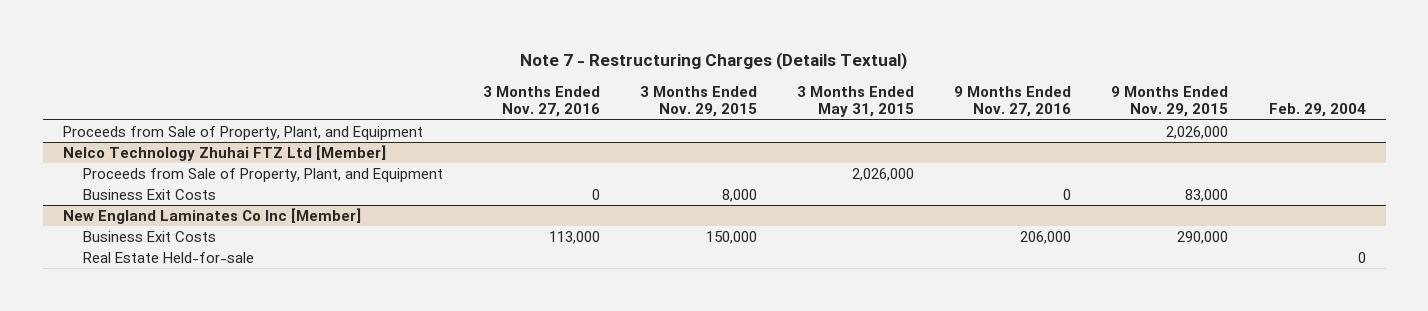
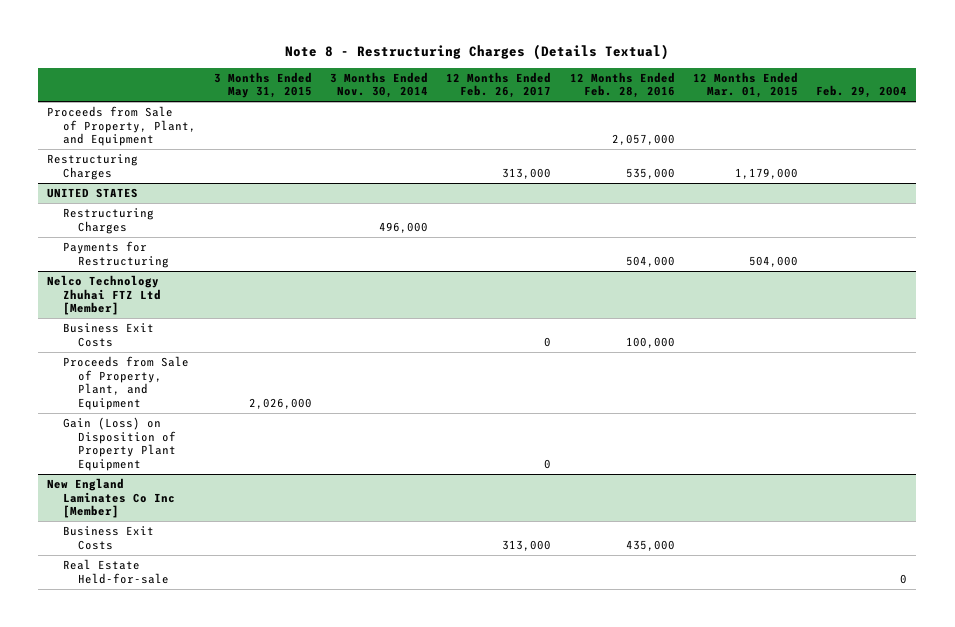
[520,51,908,70] Note 7 - Restructuring Charges (Details Textual) -> [285,44,670,61] Note 8 - Restructuring Charges (Details Textual)
[482,85,600,118] 3 Months Ended Nov. 27, 2016 -> none
[640,85,758,118] 3 Months Ended Nov. 29, 2015 -> none
[954,85,1072,118] 9 Months Ended Nov. 27, 2016 -> none
[1111,85,1229,118] 9 Months Ended Nov. 29, 2015 -> none
none -> [330,71,429,99] 3 Months Ended Nov. 30, 2014
none -> [446,71,552,99] 12 Months Ended Feb. 26, 2017
none -> [569,71,675,99] 12 Months Ended Feb. 28, 2016
none -> [693,71,799,99] 12 Months Ended Mar. 01, 2015
none -> [47,154,139,180] Restructuring Charges
none -> [47,188,139,199] UNITED STATES
none -> [62,208,154,234] Restructuring Charges
none -> [62,241,169,268] Payments for Restructuring
[82,167,443,182] Proceeds from Sale of Property, Plant, and Equipment -> [62,356,189,410] Proceeds from Sale of Property, Plant, and Equipment
none -> [62,417,176,471] Gain (Loss) on Disposition of Property Plant Equipment

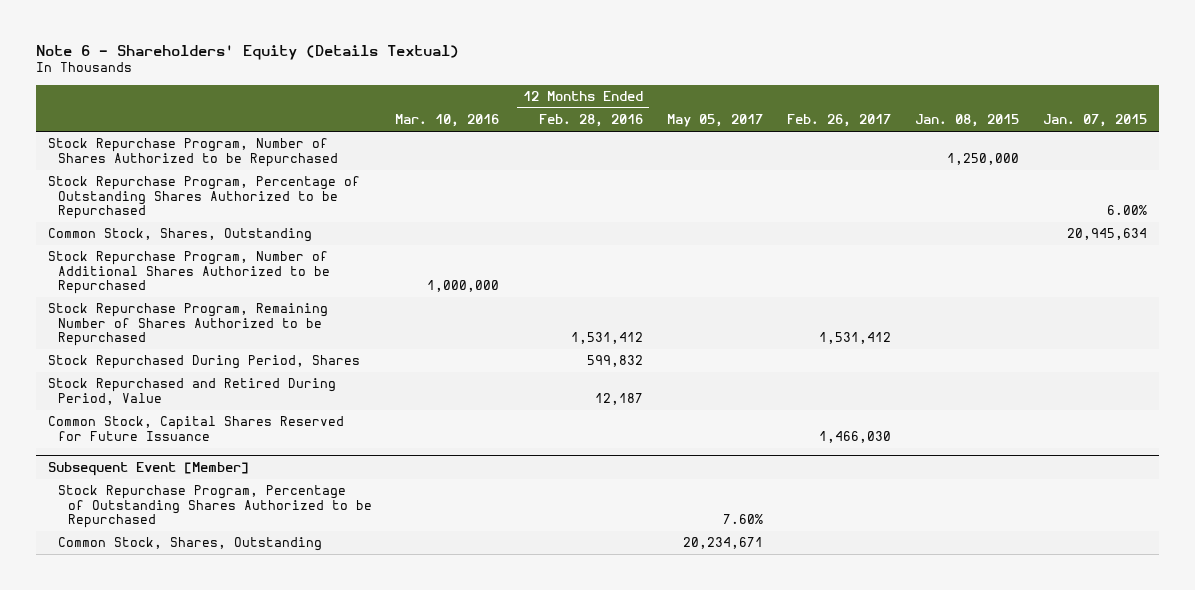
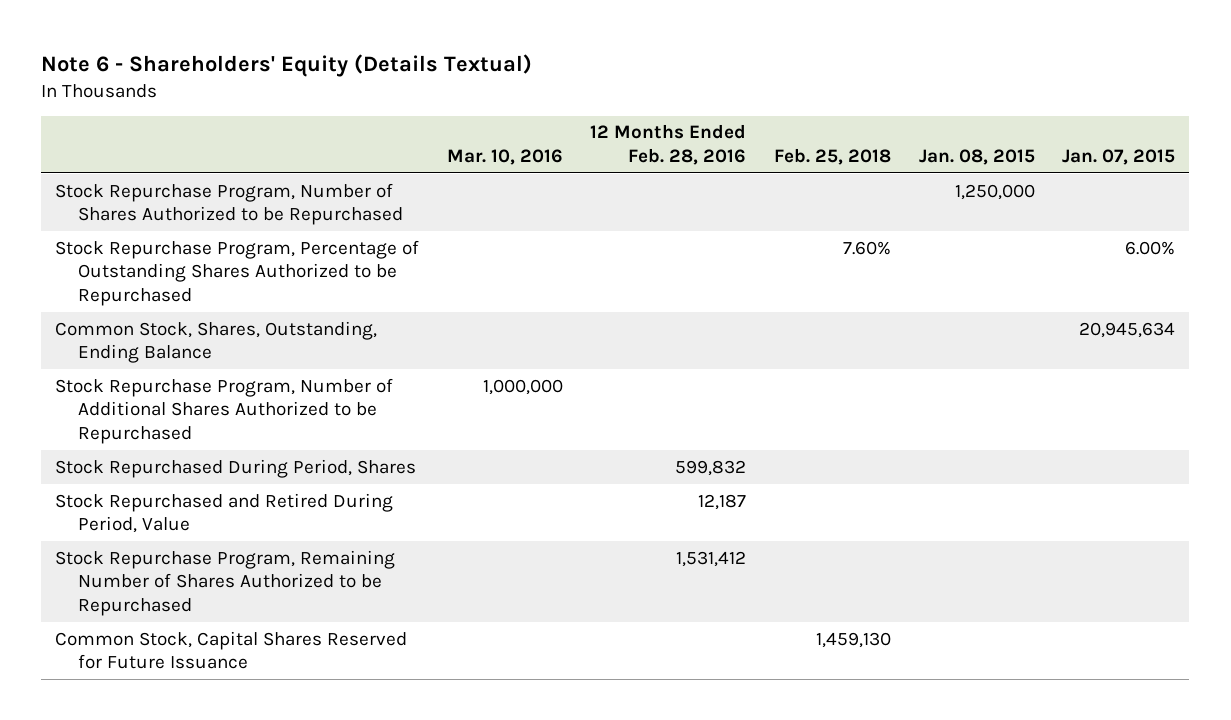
[667,114,764,128] May 05, 2017 -> none
[787,114,892,128] Feb. 26, 2017 -> none
none -> [774,147,892,165] Feb. 25, 2018
[48,228,313,243] Common Stock, Shares, Outstanding -> [55,320,378,364] Common Stock, Shares, Outstanding, Ending Balance
[48,303,329,347] Stock Repurchase Program, Remaining Number of Shares Authorized to be Repurchased -> [55,549,396,616] Stock Repurchase Program, Remaining Number of Shares Authorized to be Repurchased
[48,461,250,476] Subsequent Event [Member] -> none
[57,485,372,529] Stock Repurchase Program, Percentage of Outstanding Shares Authorized to be Repurchased -> none
[57,537,322,552] Common Stock, Shares, Outstanding -> none

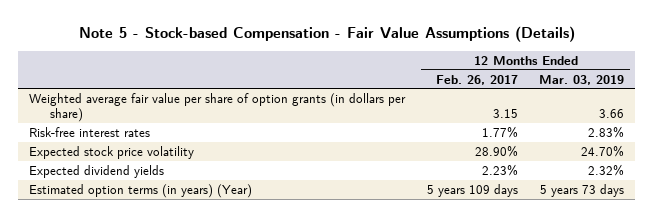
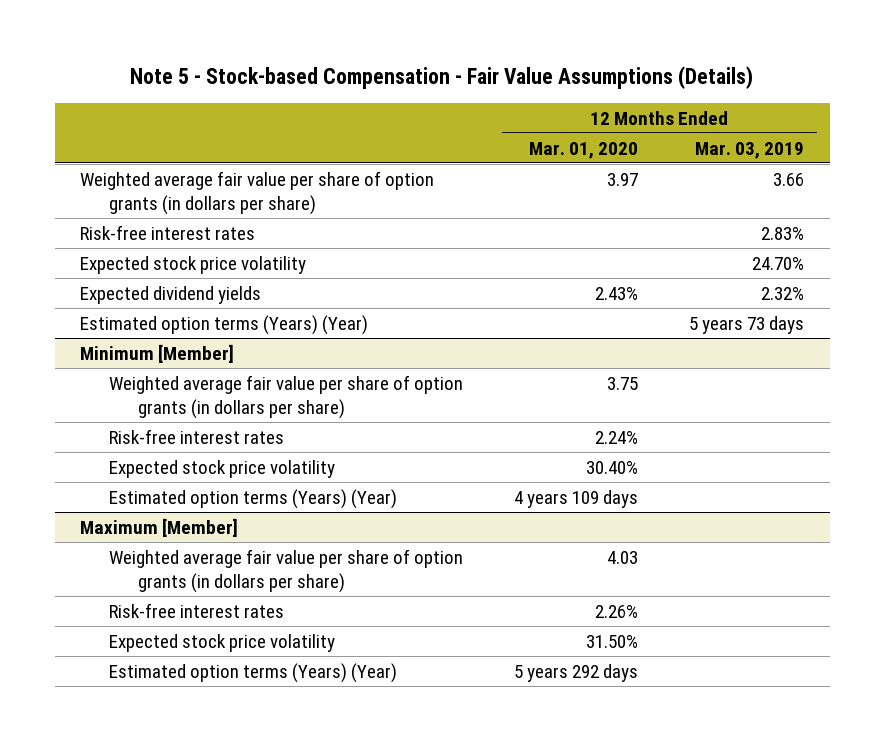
[435,74,518,85] Feb. 26, 2017 -> none
none -> [529,141,639,159] Mar. 01, 2020
[28,183,252,198] Estimated option terms (in years) (Year) -> [80,314,369,335] Estimated option terms (Years) (Year)
none -> [80,343,235,363] Minimum [Member]
none -> [109,374,464,419] Weighted average fair value per share of option grants (in dollars per share)
none -> [109,428,285,444] Risk-free interest rates
none -> [109,459,336,478] Expected stock price volatility
none -> [109,488,398,509] Estimated option terms (Years) (Year)
none -> [80,517,239,537] Maximum [Member]
none -> [109,548,464,593] Weighted average fair value per share of option grants (in dollars per share)
none -> [109,602,285,618] Risk-free interest rates
none -> [109,633,336,652] Expected stock price volatility
none -> [109,662,398,683] Estimated option terms (Years) (Year)

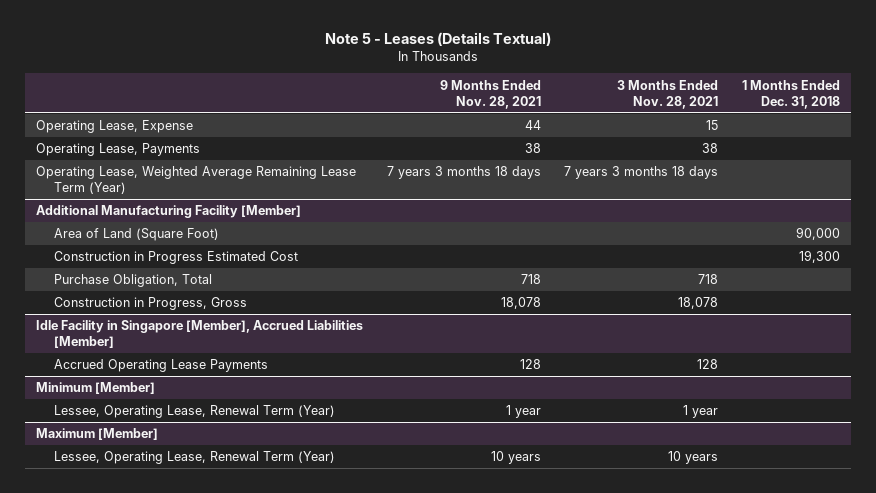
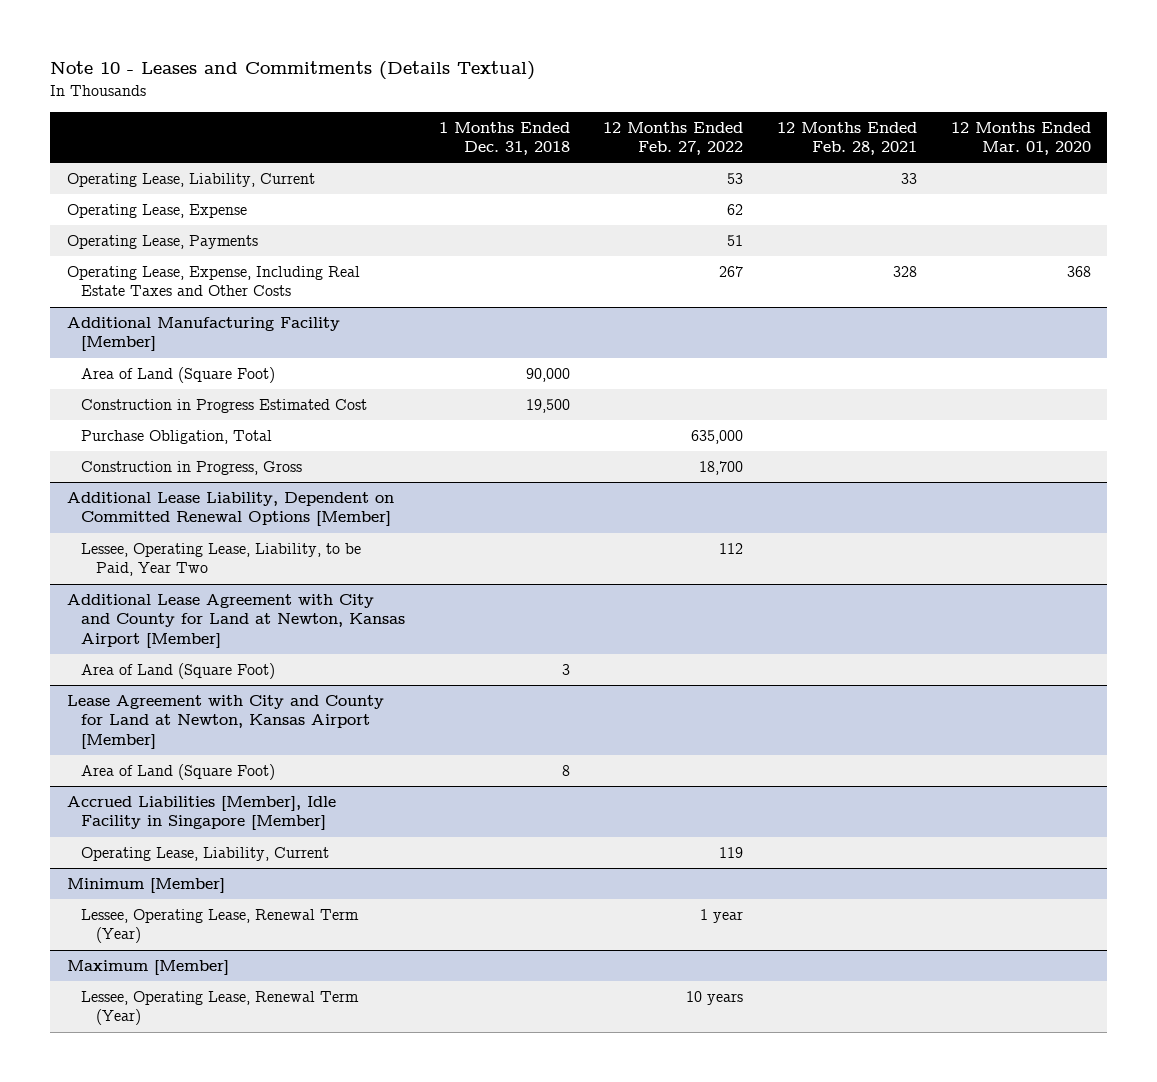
[324,31,551,46] Note 5 - Leases (Details Textual) -> [49,61,535,81] Note 10 - Leases and Commitments (Details Textual)
[439,79,541,109] 9 Months Ended Nov. 28, 2021 -> none
[617,79,719,109] 3 Months Ended Nov. 28, 2021 -> none
none -> [603,121,744,156] 12 Months Ended Feb. 27, 2022
none -> [777,121,918,156] 12 Months Ended Feb. 28, 2021
none -> [950,121,1091,156] 12 Months Ended Mar. 01, 2020
none -> [66,173,315,188] Operating Lease, Liability, Current
[36,166,357,195] Operating Lease, Weighted Average Remaining Lease Term (Year) -> none
none -> [66,266,360,297] Operating Lease, Expense, Including Real Estate Taxes and Other Costs
[798,250,840,264] 19,300 -> [525,399,570,414] 19,500
[53,359,268,373] Accrued Operating Lease Payments -> none
none -> [66,492,394,527] Additional Lease Liability, Dependent on Committed Renewal Options [Member]
none -> [81,543,362,577] Lessee, Operating Lease, Liability, to be Paid, Year Two
none -> [66,594,406,648] Additional Lease Agreement with City and County for Land at Newton, Kansas Airport [Member]
none -> [81,663,276,680] Area of Land (Square Foot)
none -> [66,695,384,749] Lease Agreement with City and County for Land at Newton, Kansas Airport [Member]
none -> [81,764,276,781] Area of Land (Square Foot)
[36,320,364,349] Idle Facility in Singapore [Member], Accrued Liabilities [Member] -> [66,796,336,831] Accrued Liabilities [Member], Idle Facility in Singapore [Member]
none -> [81,847,330,862] Operating Lease, Liability, Current

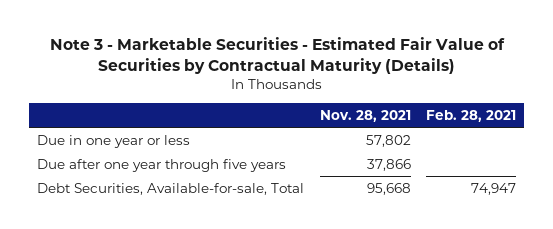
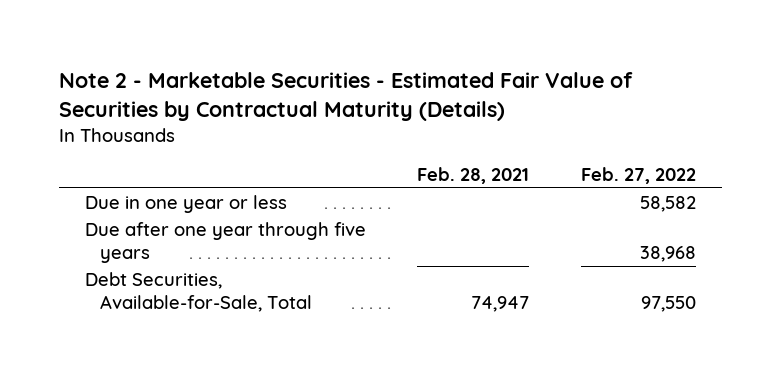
[49,37,505,75] Note 3 - Marketable Securities - Estimated Fair Value of Securities by Contractual Maturity (Details) -> [58,71,633,121] Note 2 - Marketable Securities - Estimated Fair Value of Securities by Contractual Maturity (Details)
[319,109,411,122] Nov. 28, 2021 -> none
none -> [580,166,696,184] Feb. 27, 2022
[36,182,304,195] Debt Securities, Available-for-sale, Total -> [84,272,313,312] Debt Securities, Available-for-Sale, Total

